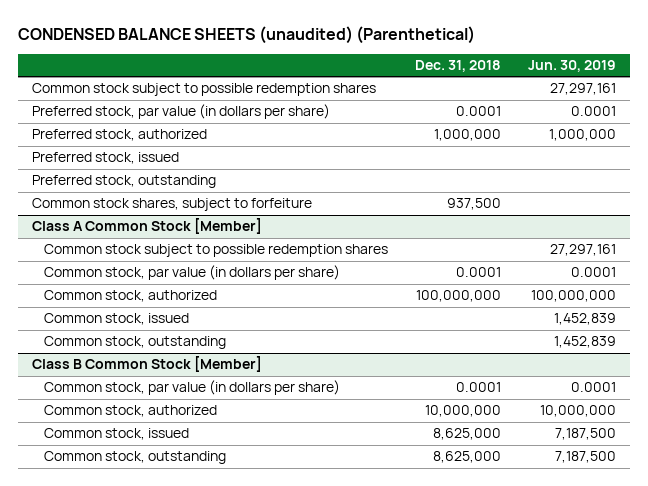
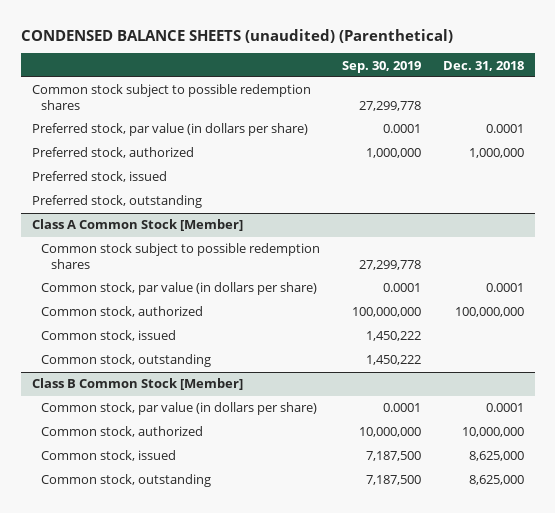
[528,60,617,73] Jun. 30, 2019 -> none
none -> [341,60,421,73] Sep. 30, 2019
[31,198,312,212] Common stock shares, subject to forfeiture -> none

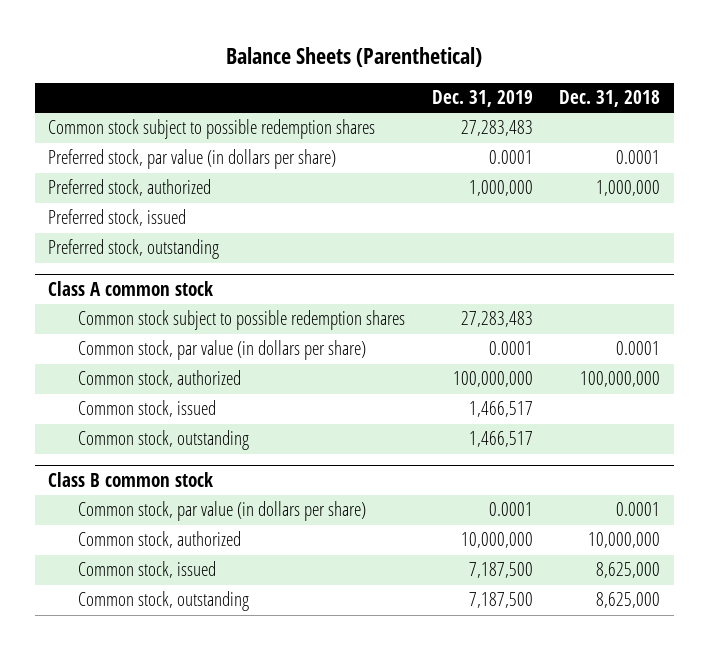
[20,28,453,43] CONDENSED BALANCE SHEETS (unaudited) (Parenthetical) -> [226,46,483,67] Balance Sheets (Parenthetical)
[341,60,421,73] Sep. 30, 2019 -> none
none -> [431,90,533,108] Dec. 31, 2019
[31,219,243,232] Class A Common Stock [Member] -> [48,281,214,297] Class A common stock
[31,378,243,391] Class B Common Stock [Member] -> [48,472,214,488] Class B common stock

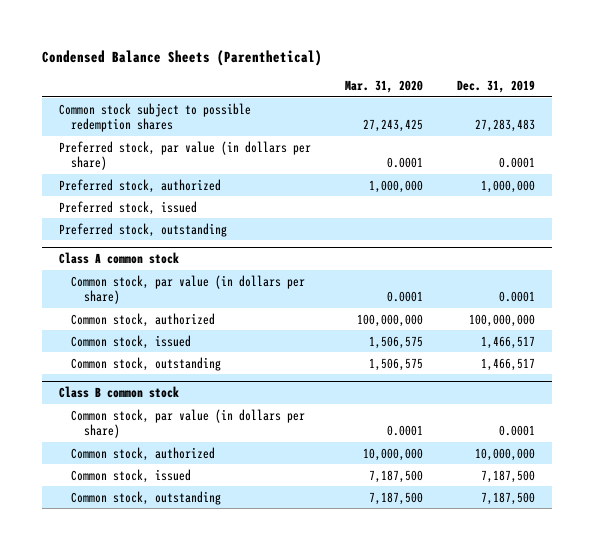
[226,46,483,67] Balance Sheets (Parenthetical) -> [41,49,322,66] Condensed Balance Sheets (Parenthetical)
[559,90,661,108] Dec. 31, 2018 -> none
none -> [344,80,423,94] Mar. 31, 2020
[78,310,406,331] Common stock subject to possible redemption shares -> none

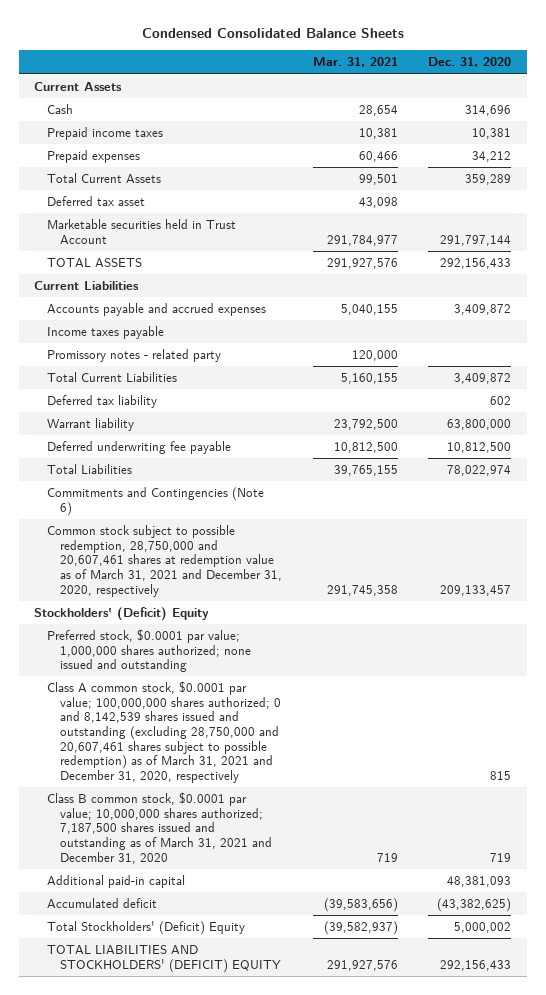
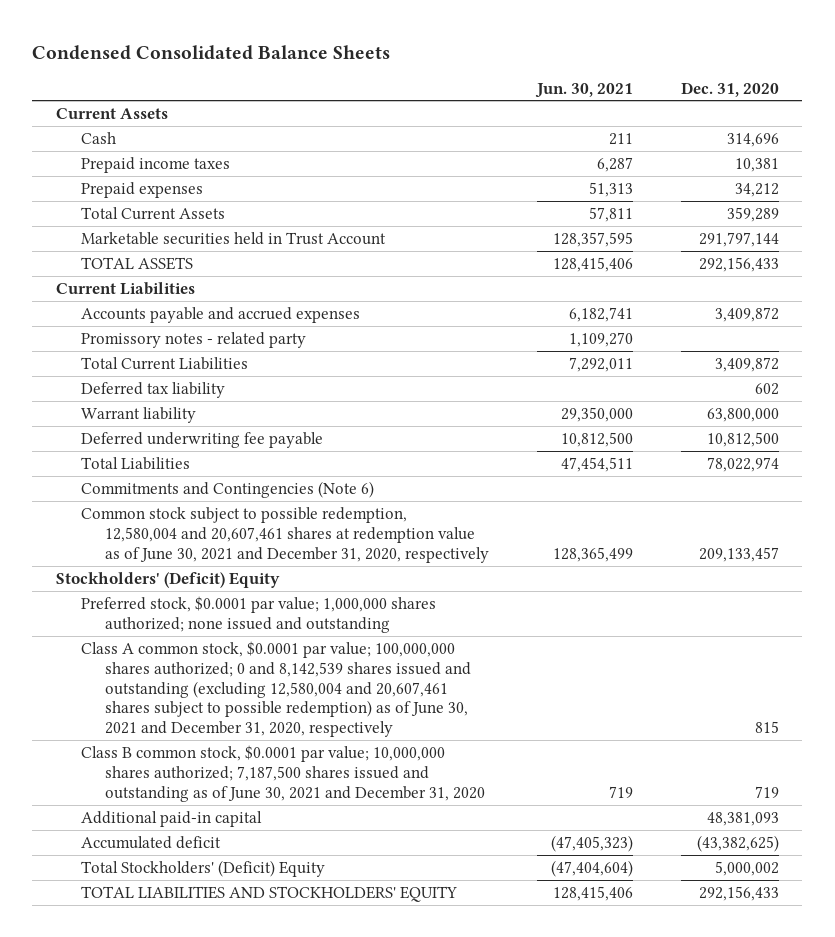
[312,57,398,68] Mar. 31, 2021 -> none
none -> [535,82,634,98] Jun. 30, 2021
[47,195,146,206] Deferred tax asset -> none
[47,325,165,339] Income taxes payable -> none
[47,524,282,597] Common stock subject to possible redemption, 28,750,000 and 20,607,461 shares at redemption value as of March 31, 2021 and December 31, 2020, respectively -> [80,506,490,563] Common stock subject to possible redemption, 12,580,004 and 20,607,461 shares at redemption value as of June 30, 2021 and December 31, 2020, respectively
[47,680,281,784] Class A common stock, $0.0001 par value; 100,000,000 shares authorized; 0 and 8,142,539 shares issued and outstanding (excluding 28,750,000 and 20,607,461 shares subject to possible redemption) as of March 31, 2021 and December 31, 2020, respectively -> [80,640,472,738] Class A common stock, $0.0001 par value; 100,000,000 shares authorized; 0 and 8,142,539 shares issued and outstanding (excluding 12,580,004 and 20,607,461 shares subject to possible redemption) as of June 30, 2021 and December 31, 2020, respectively
[47,791,272,864] Class B common stock, $0.0001 par value; 10,000,000 shares authorized; 7,187,500 shares issued and outstanding as of March 31, 2021 and December 31, 2020 -> [80,744,486,802] Class B common stock, $0.0001 par value; 10,000,000 shares authorized; 7,187,500 shares issued and outstanding as of June 30, 2021 and December 31, 2020
[47,944,281,973] TOTAL LIABILITIES AND STOCKHOLDERS' (DEFICIT) EQUITY -> [80,885,457,902] TOTAL LIABILITIES AND STOCKHOLDERS' EQUITY

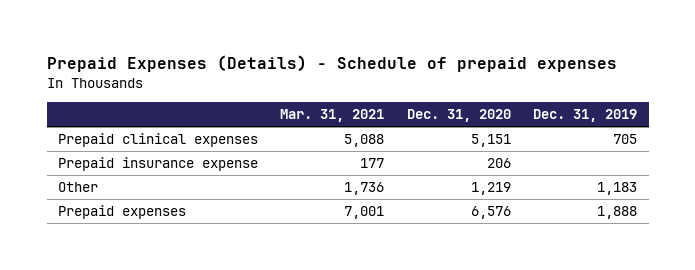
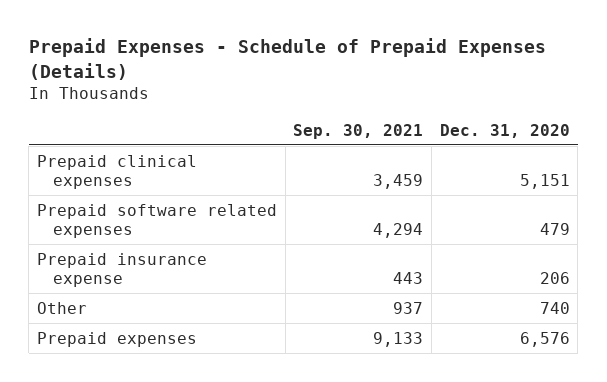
[46,54,617,72] Prepaid Expenses (Details) - Schedule of prepaid expenses -> [28,38,546,81] Prepaid Expenses - Schedule of Prepaid Expenses (Details)
[280,109,385,123] Mar. 31, 2021 -> none
[533,109,638,123] Dec. 31, 2019 -> none
none -> [293,123,424,139] Sep. 30, 2021
none -> [37,203,278,238] Prepaid software related expenses
[470,182,511,196] 1,219 -> [539,301,570,314] 740

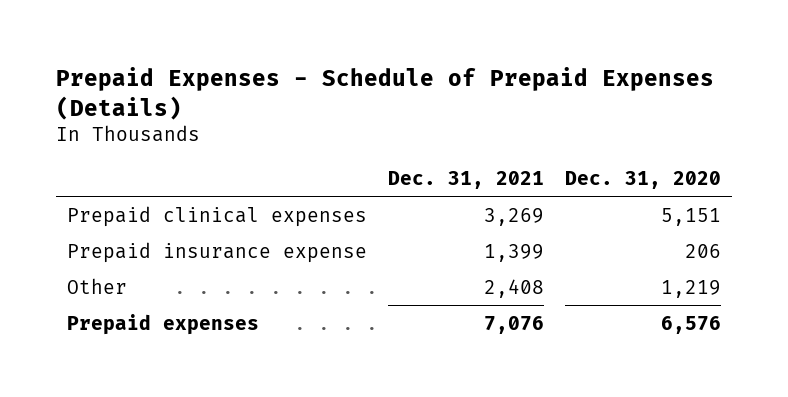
[293,123,424,139] Sep. 30, 2021 -> none
none -> [388,171,545,190] Dec. 31, 2021
[37,203,278,238] Prepaid software related expenses -> none
[539,301,570,314] 740 -> [661,279,722,298] 1,219

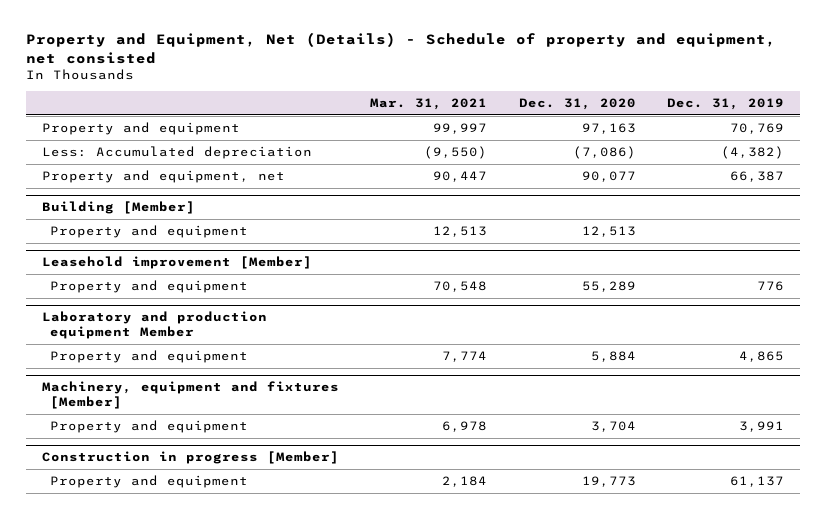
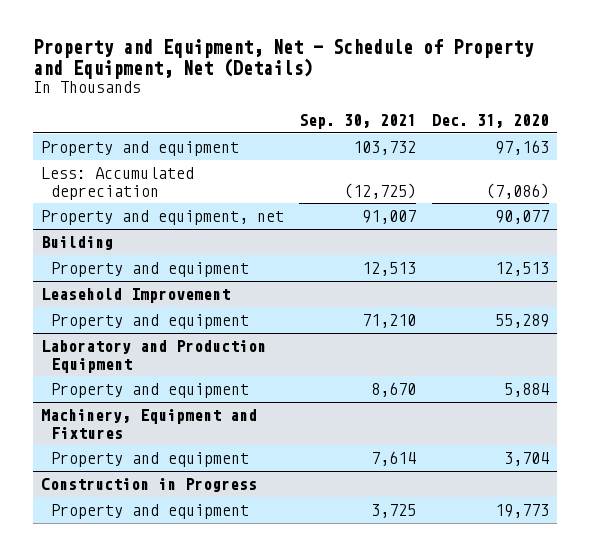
[25,32,776,64] Property and Equipment, Net (Details) - Schedule of property and equipment, net consisted -> [33,39,535,80] Property and Equipment, Net - Schedule of Property and Equipment, Net (Details)
[370,97,488,110] Mar. 31, 2021 -> none
[667,97,785,110] Dec. 31, 2019 -> none
none -> [299,114,417,130] Sep. 30, 2021
[41,201,195,215] Building [Member] -> [40,236,113,251] Building
[41,256,312,270] Leasehold improvement [Member] -> [40,288,230,304] Leasehold Improvement
[41,311,267,340] Laboratory and production equipment Member -> [40,340,266,373] Laboratory and Production Equipment
[41,381,339,410] Machinery, equipment and fixtures [Member] -> [40,409,257,439] Machinery, Equipment and Fixtures
[41,451,339,465] Construction in progress [Member] -> [40,478,257,493] Construction in Progress

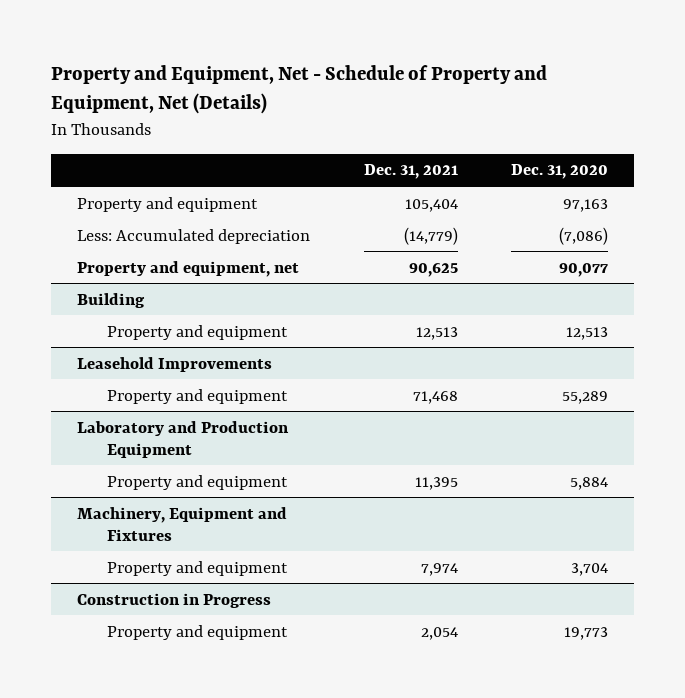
[299,114,417,130] Sep. 30, 2021 -> none
none -> [363,164,458,180] Dec. 31, 2021
[40,288,230,304] Leasehold Improvement -> [77,356,273,372] Leasehold Improvements

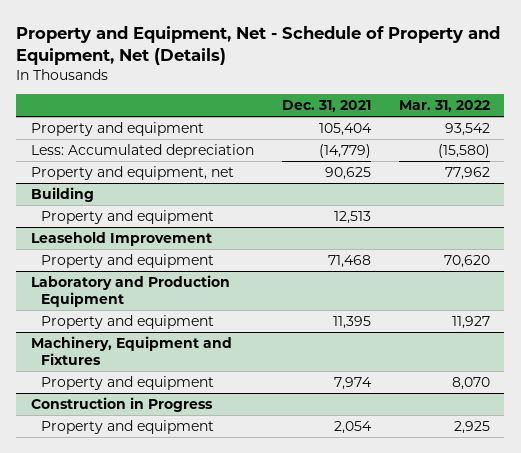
[510,164,608,180] Dec. 31, 2020 -> none
none -> [399,100,491,113] Mar. 31, 2022
[77,356,273,372] Leasehold Improvements -> [30,231,212,246] Leasehold Improvement

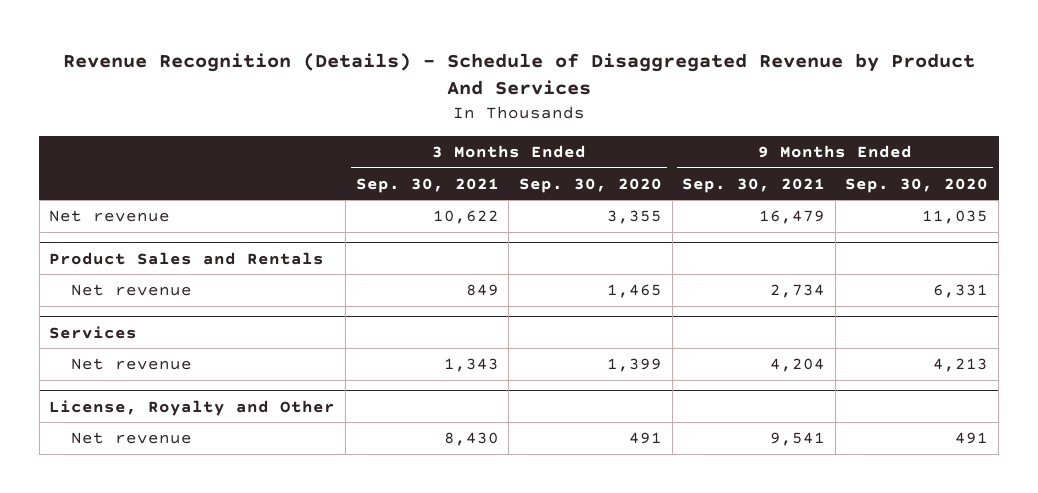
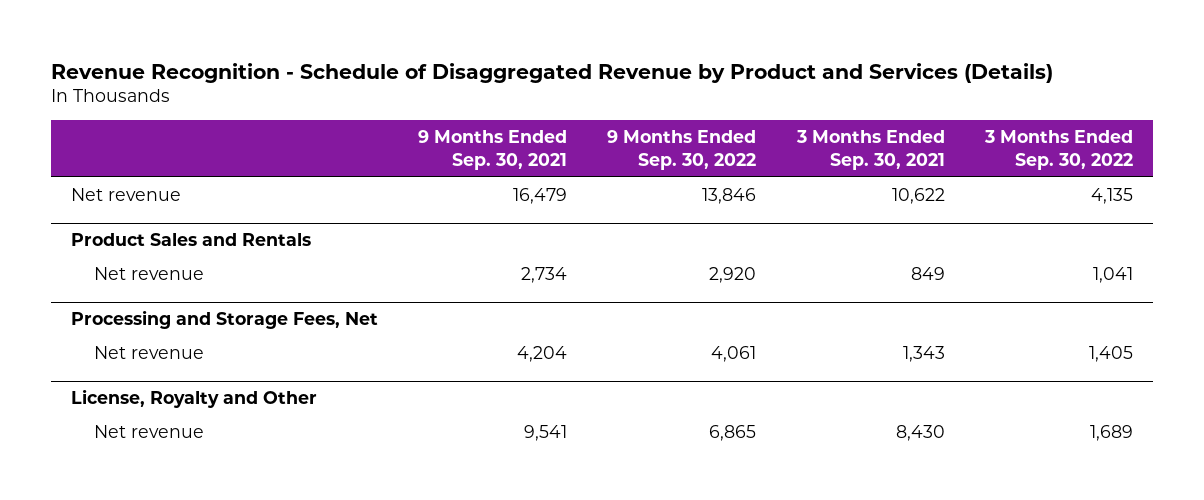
[62,52,975,96] Revenue Recognition (Details) - Schedule of Disaggregated Revenue by Product And Services -> [50,62,1053,83] Revenue Recognition - Schedule of Disaggregated Revenue by Product and Services (Details)
[518,177,662,193] Sep. 30, 2020 -> none
[845,177,989,193] Sep. 30, 2020 -> none
none -> [607,130,757,170] 9 Months Ended Sep. 30, 2022
none -> [983,130,1133,170] 3 Months Ended Sep. 30, 2022
[49,325,138,339] Services -> [71,310,379,330] Processing and Storage Fees, Net

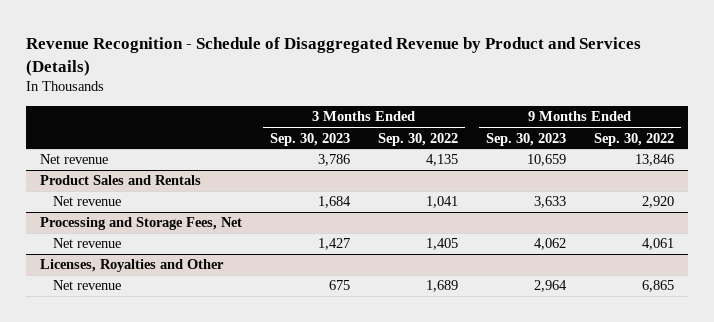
[418,130,568,170] 9 Months Ended Sep. 30, 2021 -> none
[795,130,945,170] 3 Months Ended Sep. 30, 2021 -> none
none -> [269,132,350,146] Sep. 30, 2023
none -> [485,132,566,146] Sep. 30, 2023
[71,389,318,409] License, Royalty and Other -> [39,259,224,273] Licenses, Royalties and Other

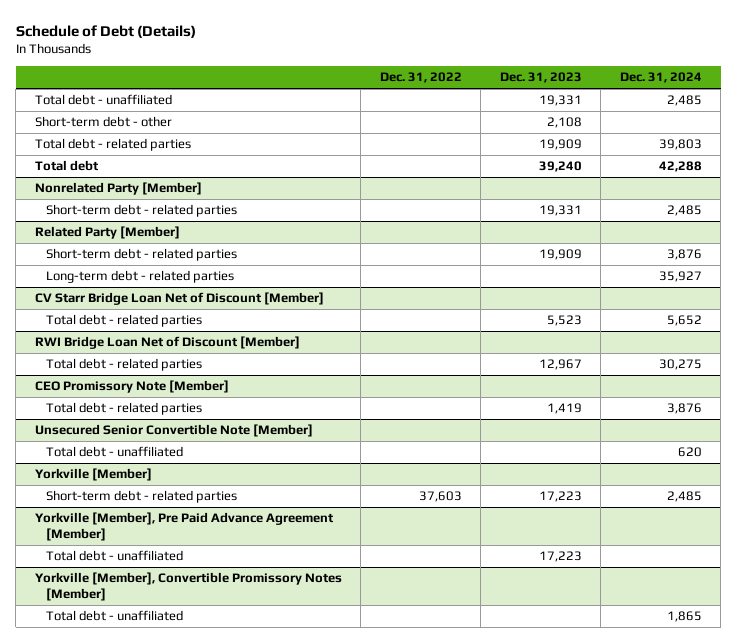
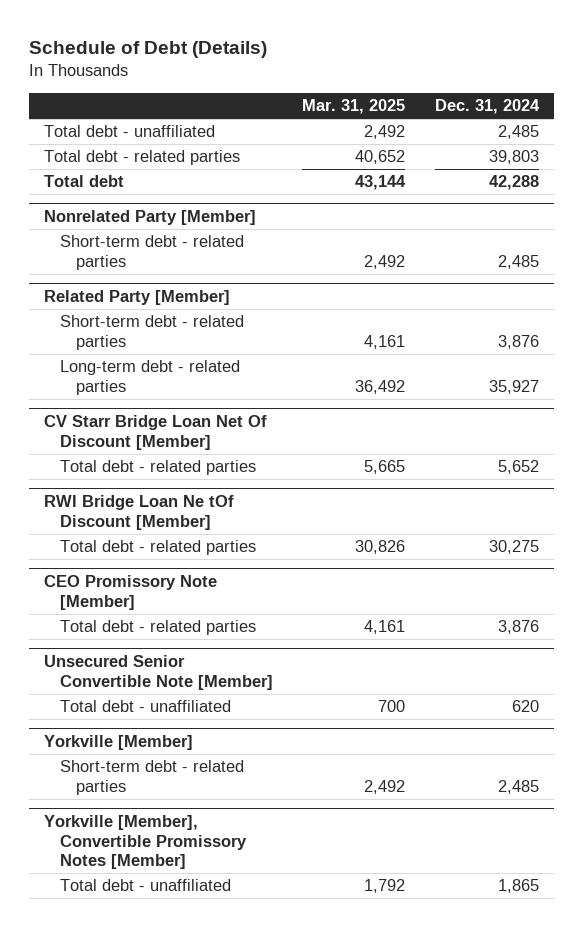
[379,72,462,84] Dec. 31, 2022 -> none
[499,72,582,84] Dec. 31, 2023 -> none
none -> [302,99,406,115] Mar. 31, 2025
[34,116,172,128] Short-term debt - other -> none
[34,292,324,306] CV Starr Bridge Loan Net of Discount [Member] -> [43,415,267,450] CV Starr Bridge Loan Net Of Discount [Member]
[34,336,300,350] RWI Bridge Loan Net of Discount [Member] -> [43,495,234,530] RWI Bridge Loan Ne tOf Discount [Member]
[34,512,334,541] Yorkville [Member], Pre Paid Advance Agreement [Member] -> none
[45,550,183,562] Total debt - unaffiliated -> none

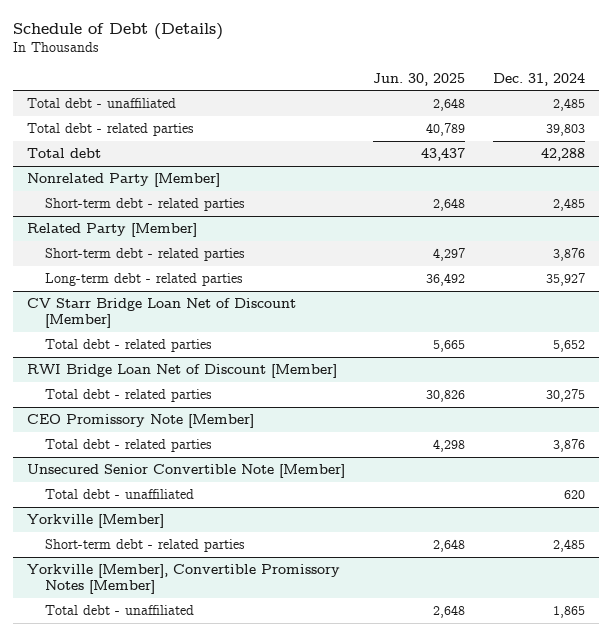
[302,99,406,115] Mar. 31, 2025 -> none
none -> [373,72,466,86] Jun. 30, 2025
[43,415,267,450] CV Starr Bridge Loan Net Of Discount [Member] -> [27,298,297,328] CV Starr Bridge Loan Net of Discount [Member]
[43,495,234,530] RWI Bridge Loan Ne tOf Discount [Member] -> [27,364,338,379] RWI Bridge Loan Net of Discount [Member]

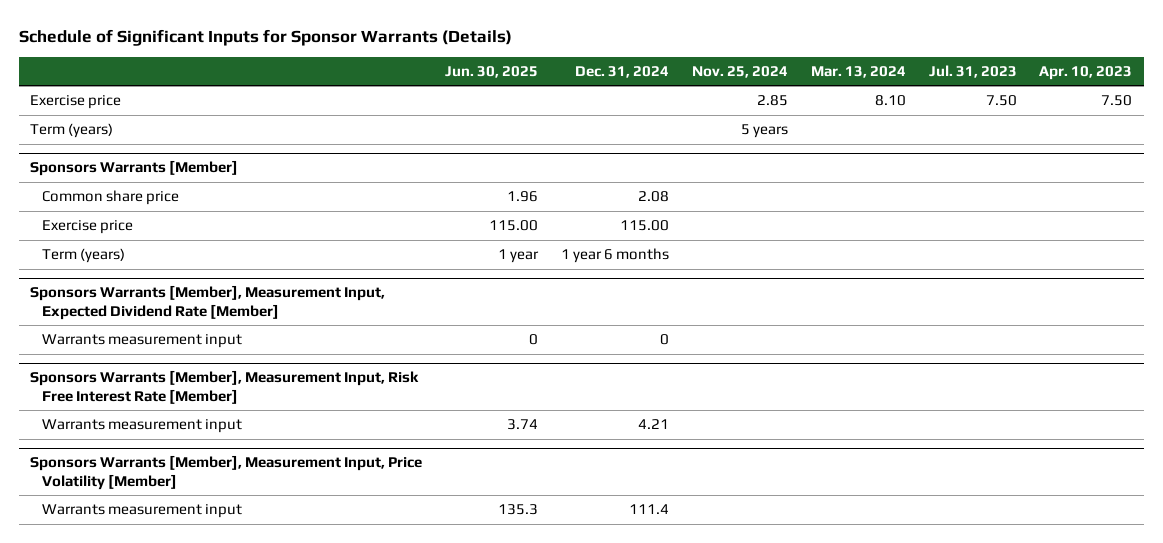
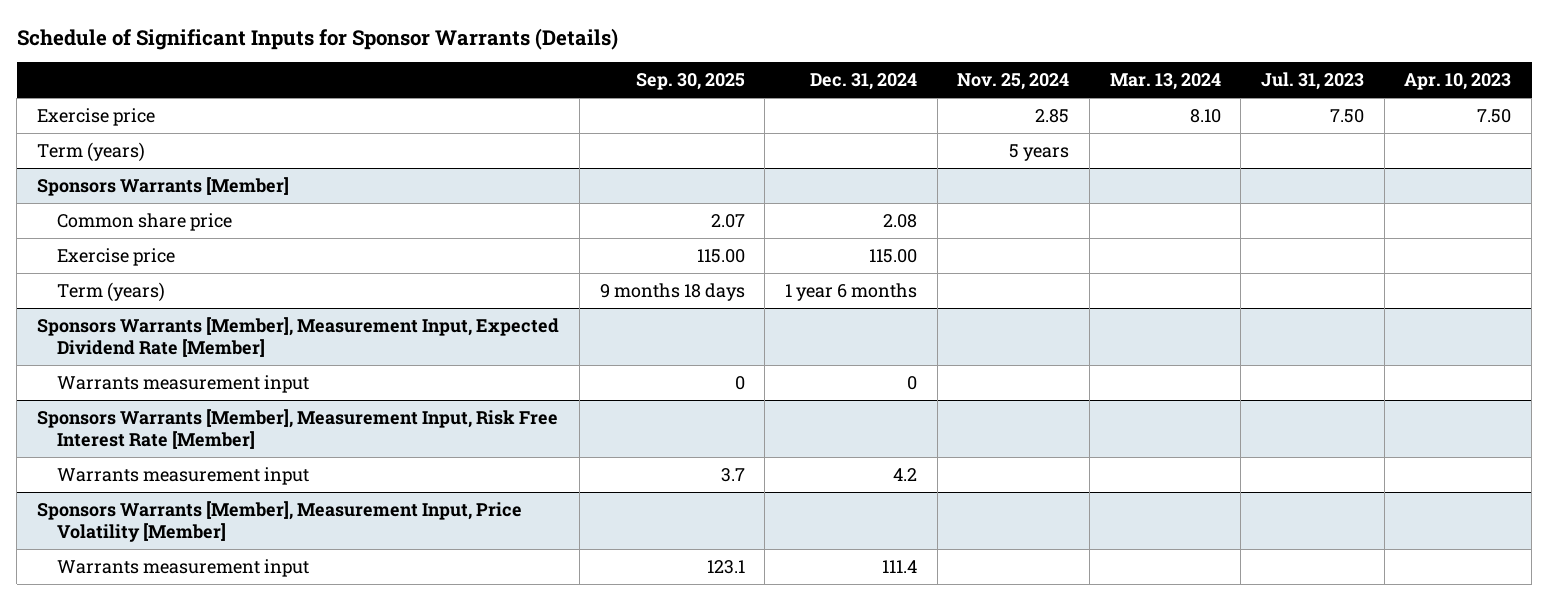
[445,65,539,78] Jun. 30, 2025 -> none
none -> [635,73,745,91] Sep. 30, 2025
[638,419,670,430] 4.21 -> [892,467,917,481] 4.2

